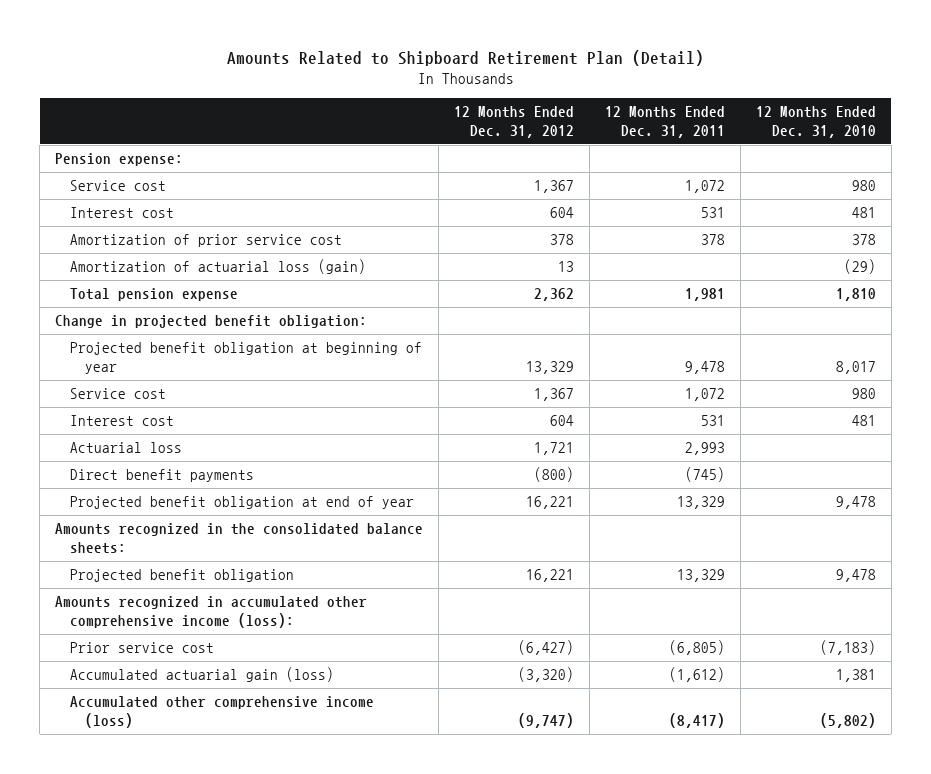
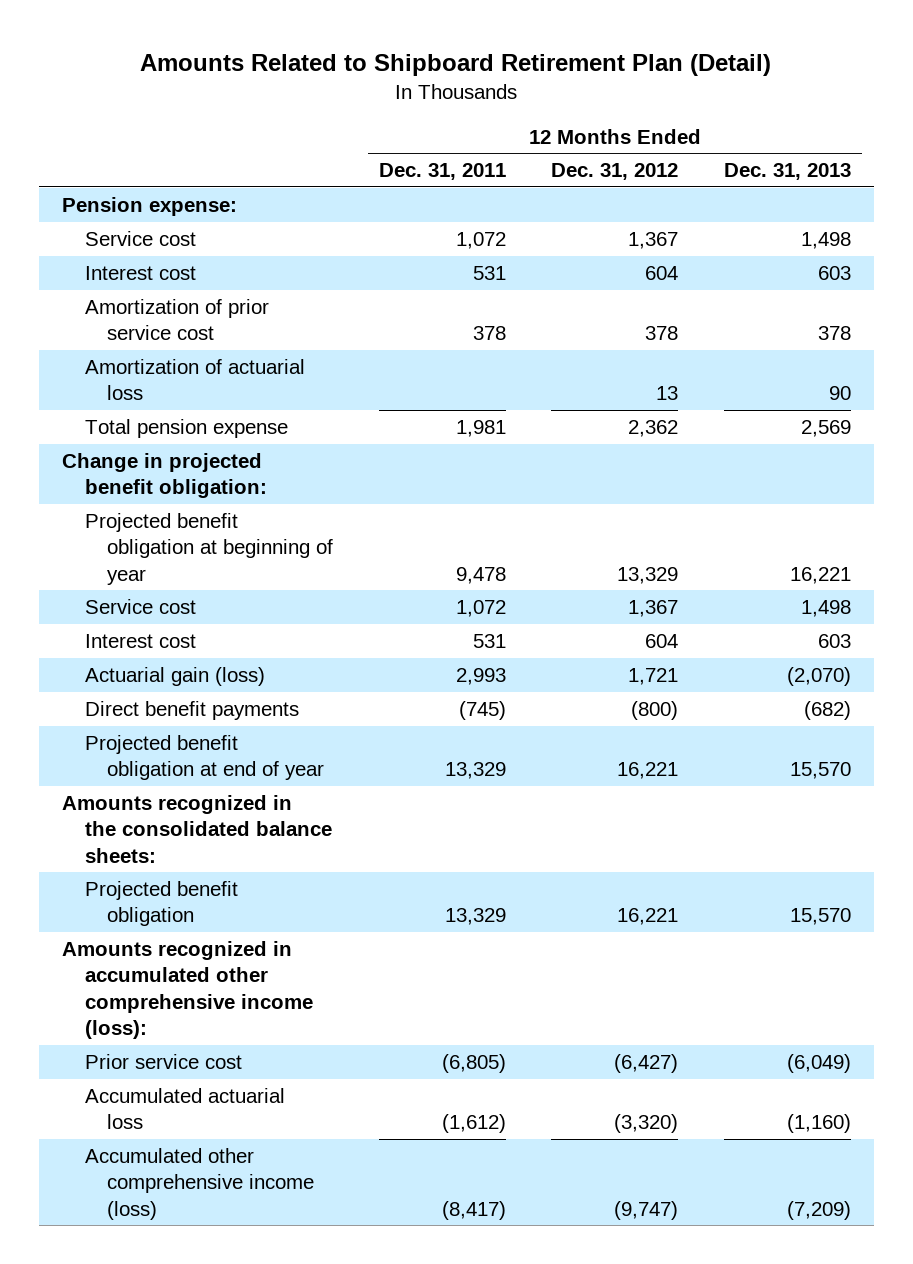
[755,105,876,139] 12 Months Ended Dec. 31, 2010 -> none
none -> [723,163,851,181] Dec. 31, 2013
[70,259,367,275] Amortization of actuarial loss (gain) -> [84,358,305,401] Amortization of actuarial loss
[70,442,183,454] Actuarial loss -> [84,666,265,686] Actuarial gain (loss)
[70,667,335,683] Accumulated actuarial gain (loss) -> [84,1087,285,1130] Accumulated actuarial loss

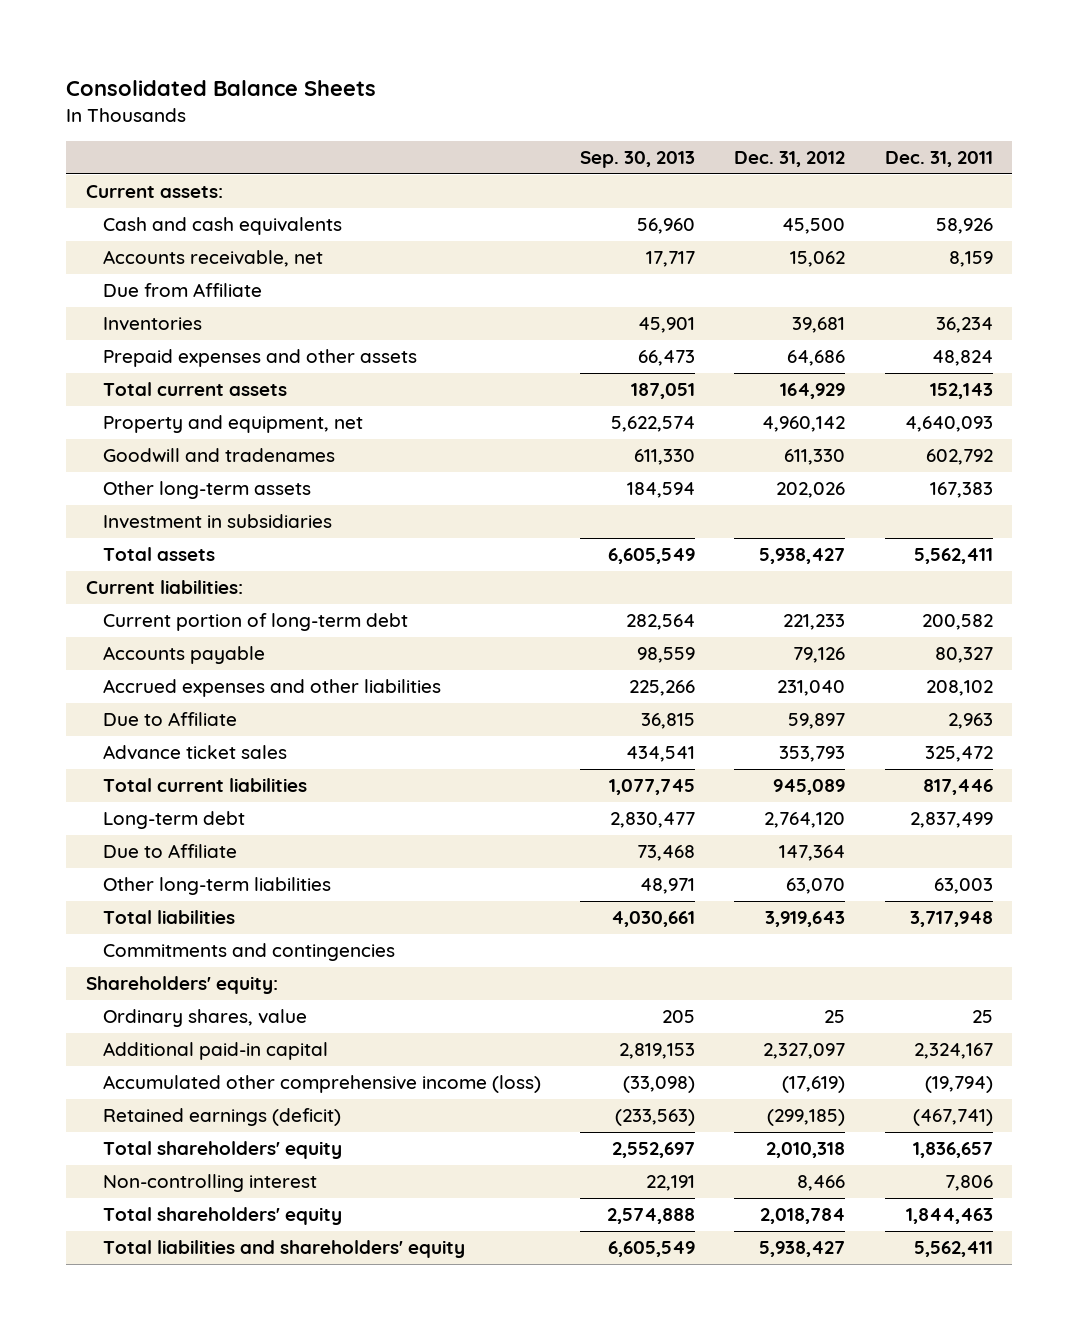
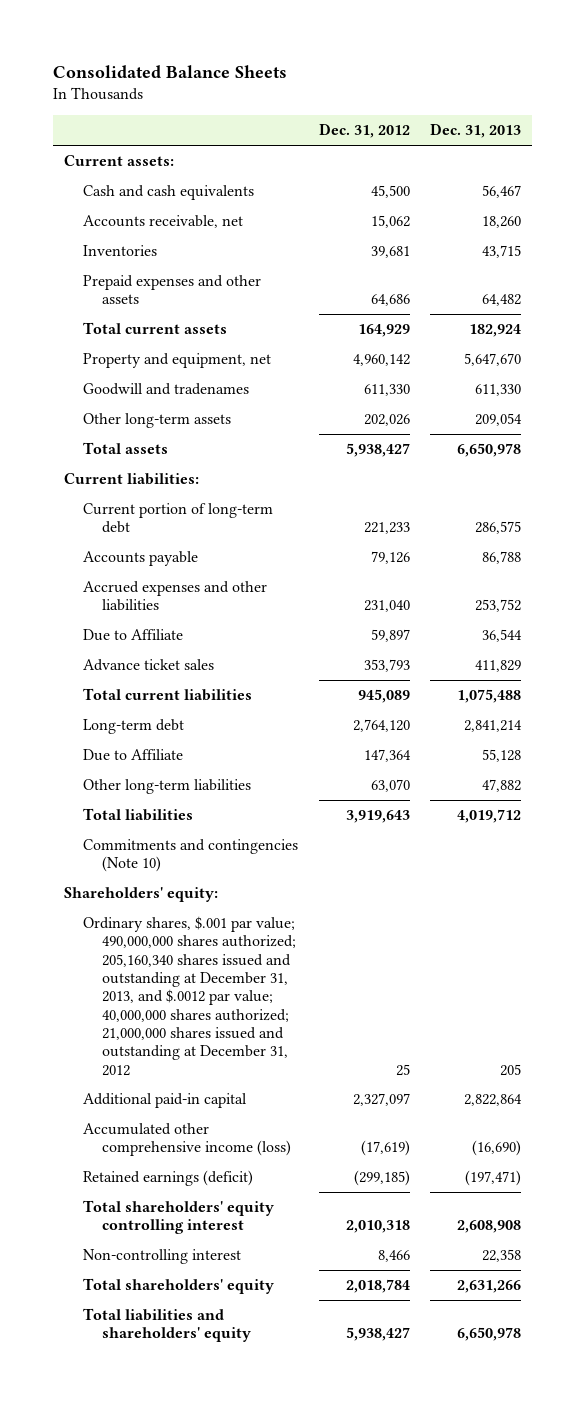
[580,150,696,168] Sep. 30, 2013 -> none
[884,150,993,167] Dec. 31, 2011 -> none
none -> [430,123,522,139] Dec. 31, 2013
[102,283,262,298] Due from Affiliate -> none
[102,514,332,530] Investment in subsidiaries -> none
[102,943,395,962] Commitments and contingencies -> [82,839,298,873] Commitments and contingencies (Note 10)
[102,1009,307,1028] Ordinary shares, value -> [82,916,296,1076] Ordinary shares, $.001 par value; 490,000,000 shares authorized; 205,160,340 shares issued and outstanding at December 31, 2013, and $.0012 par value; 40,000,000 shares authorized; 21,000,000 shares issued and outstanding at December 31, 2012
[102,1141,342,1160] Total shareholders' equity -> [82,1200,274,1235] Total shareholders' equity controlling interest

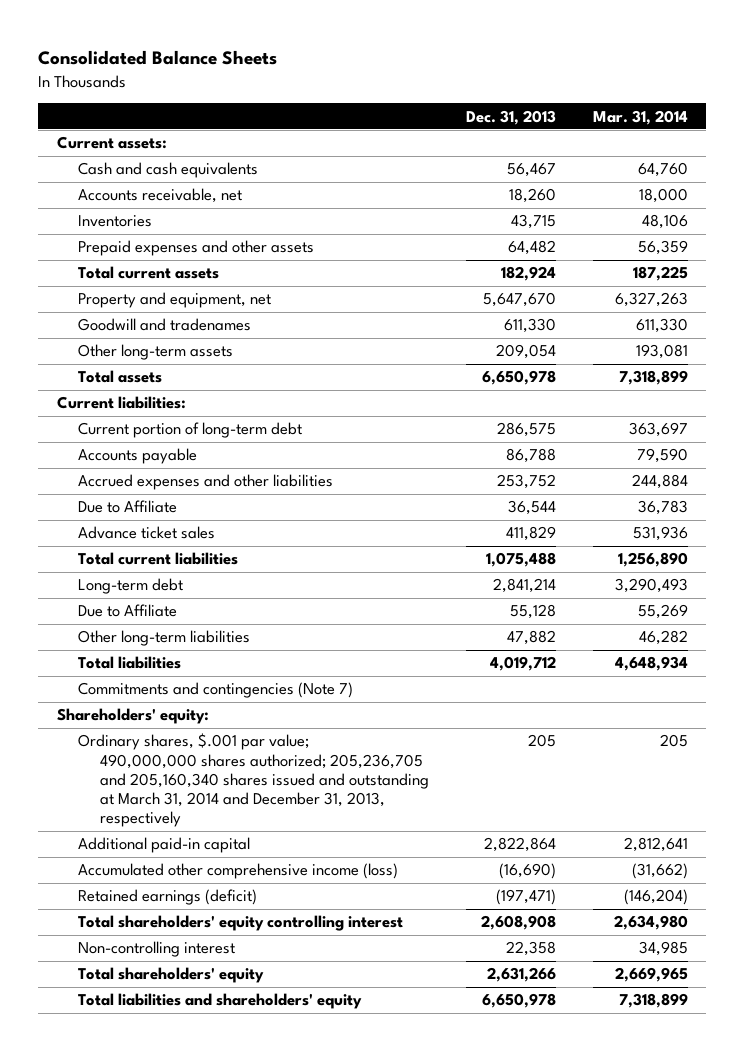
[318,123,410,139] Dec. 31, 2012 -> none
none -> [592,109,688,125] Mar. 31, 2014
[82,839,298,873] Commitments and contingencies (Note 10) -> [78,682,354,699] Commitments and contingencies (Note 7)
[82,916,296,1076] Ordinary shares, $.001 par value; 490,000,000 shares authorized; 205,160,340 shares issued and outstanding at December 31, 2013, and $.0012 par value; 40,000,000 shares authorized; 21,000,000 shares issued and outstanding at December 31, 2012 -> [78,733,430,828] Ordinary shares, $.001 par value; 490,000,000 shares authorized; 205,236,705 and 205,160,340 shares issued and outstanding at March 31, 2014 and December 31, 2013, respectively

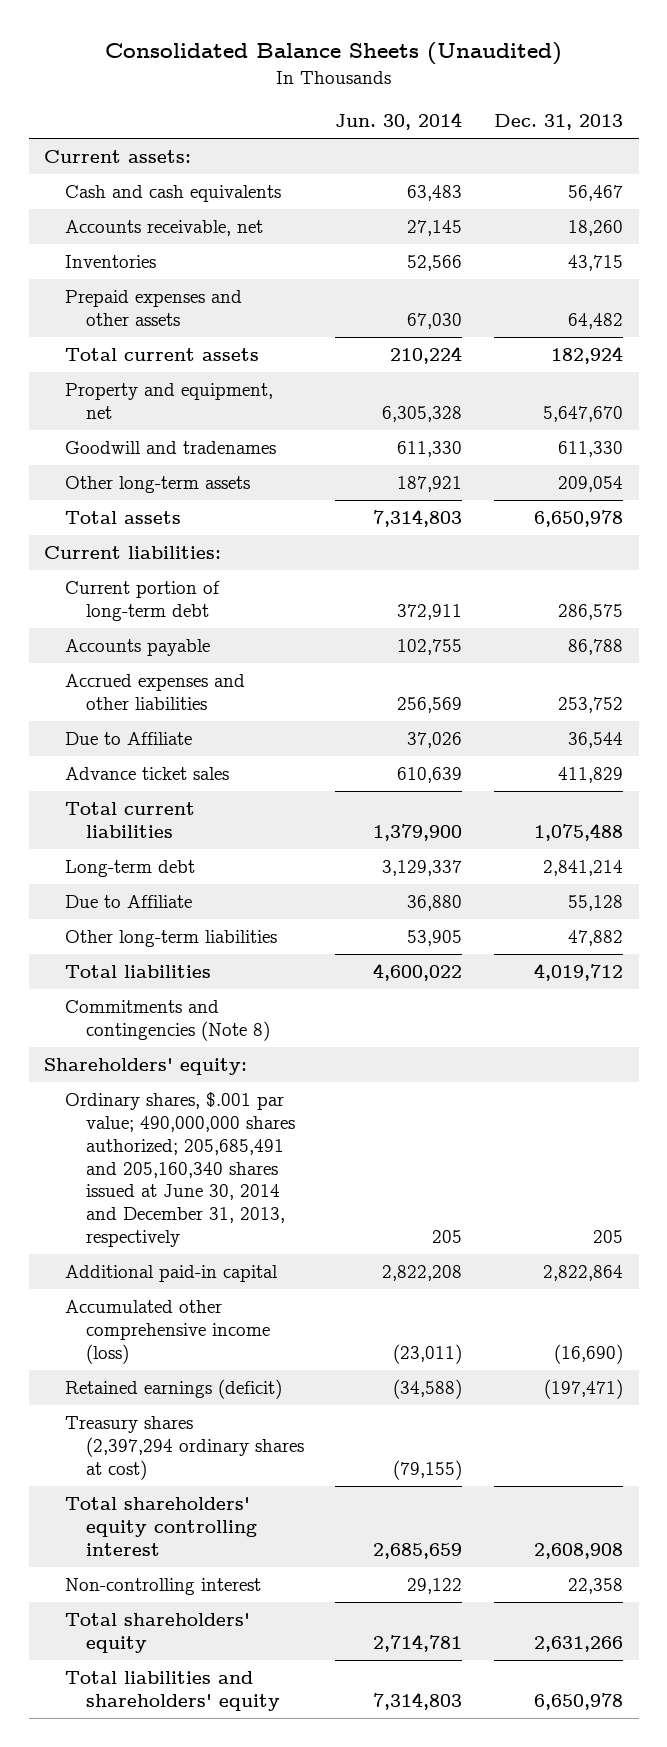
[38,50,278,66] Consolidated Balance Sheets -> [104,42,562,66] Consolidated Balance Sheets (Unaudited)
[592,109,688,125] Mar. 31, 2014 -> none
none -> [335,111,463,130] Jun. 30, 2014
[78,682,354,699] Commitments and contingencies (Note 7) -> [65,1000,270,1042] Commitments and contingencies (Note 8)
[78,733,430,828] Ordinary shares, $.001 par value; 490,000,000 shares authorized; 205,236,705 and 205,160,340 shares issued and outstanding at March 31, 2014 and December 31, 2013, respectively -> [65,1092,295,1248] Ordinary shares, $.001 par value; 490,000,000 shares authorized; 205,685,491 and 205,160,340 shares issued at June 30, 2014 and December 31, 2013, respectively
none -> [65,1416,304,1480] Treasury shares (2,397,294 ordinary shares at cost)

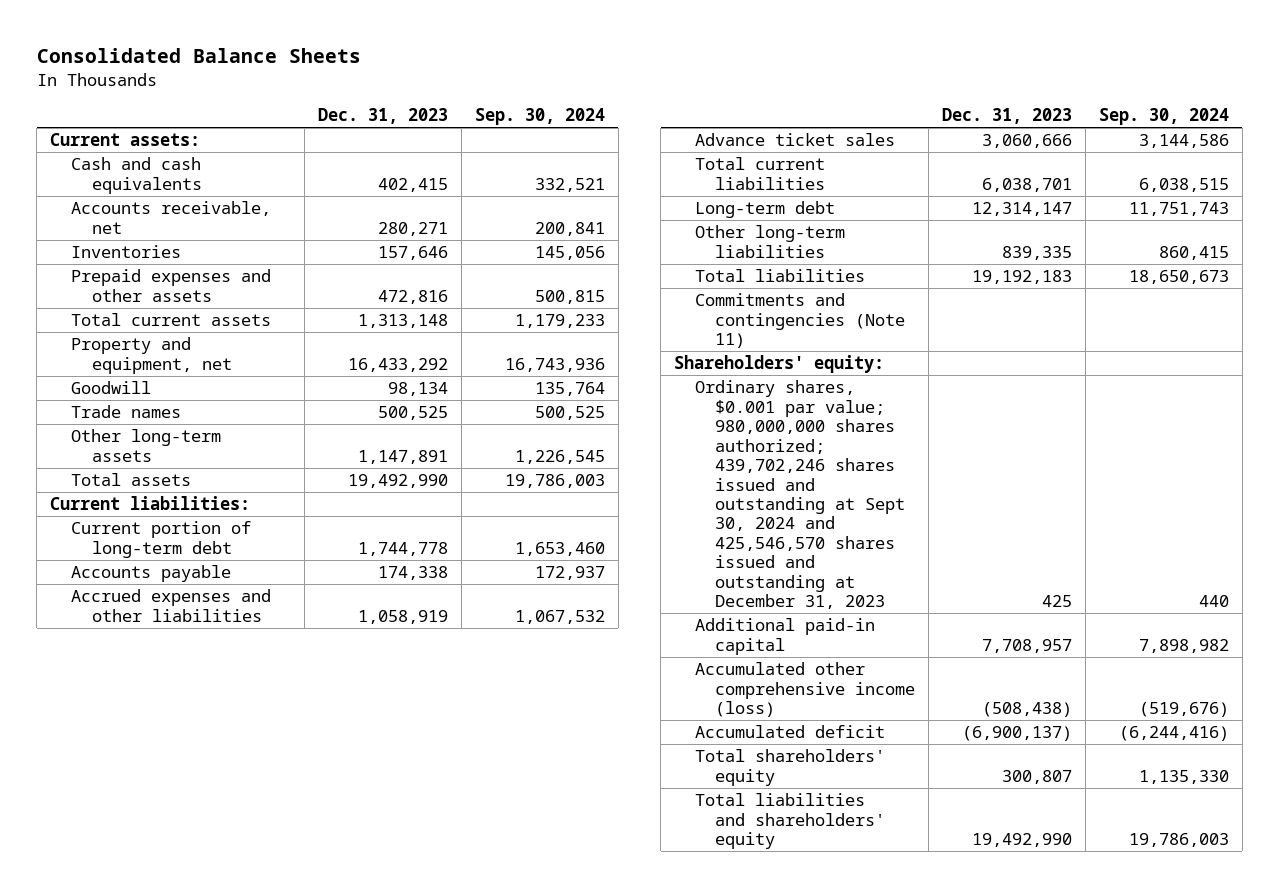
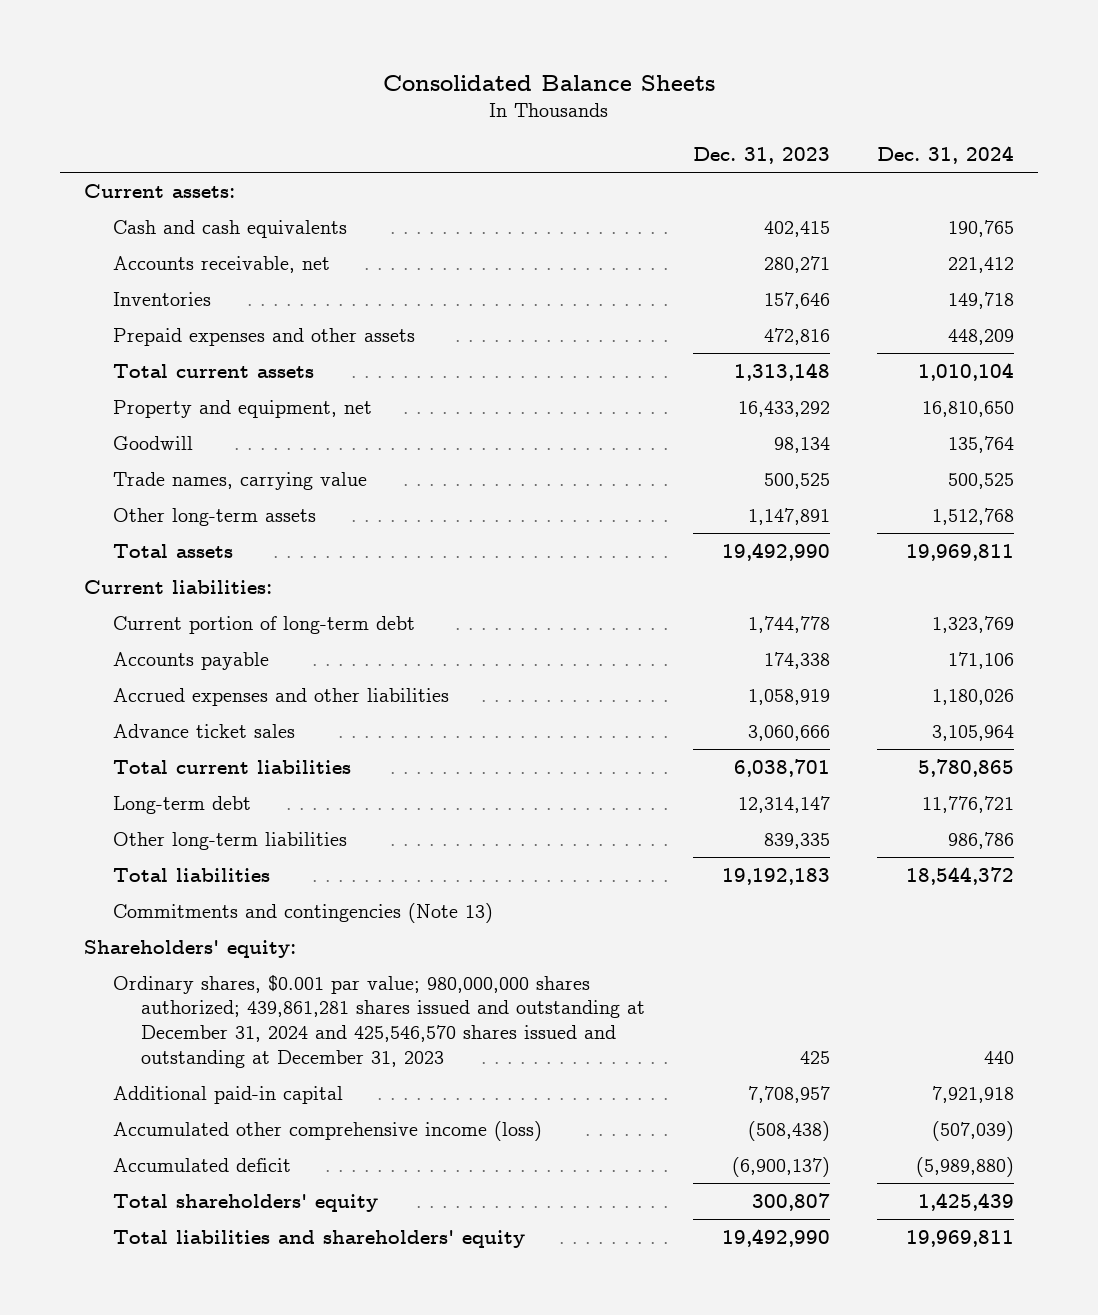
[474,107,605,125] Sep. 30, 2024 -> none
none -> [877,146,1015,165] Dec. 31, 2024
[70,405,181,419] Trade names -> [112,471,367,490] Trade names, carrying value
[694,293,906,349] Commitments and contingencies (Note 11) -> [112,902,493,923] Commitments and contingencies (Note 13)
[694,380,906,610] Ordinary shares, $0.001 par value; 980,000,000 shares authorized; 439,702,246 shares issued and outstanding at Sept 30, 2024 and 425,546,570 shares issued and outstanding at December 31, 2023 -> [112,974,646,1068] Ordinary shares, $0.001 par value; 980,000,000 shares authorized; 439,861,281 shares issued and outstanding at December 31, 2024 and 425,546,570 shares issued and outstanding at December 31, 2023

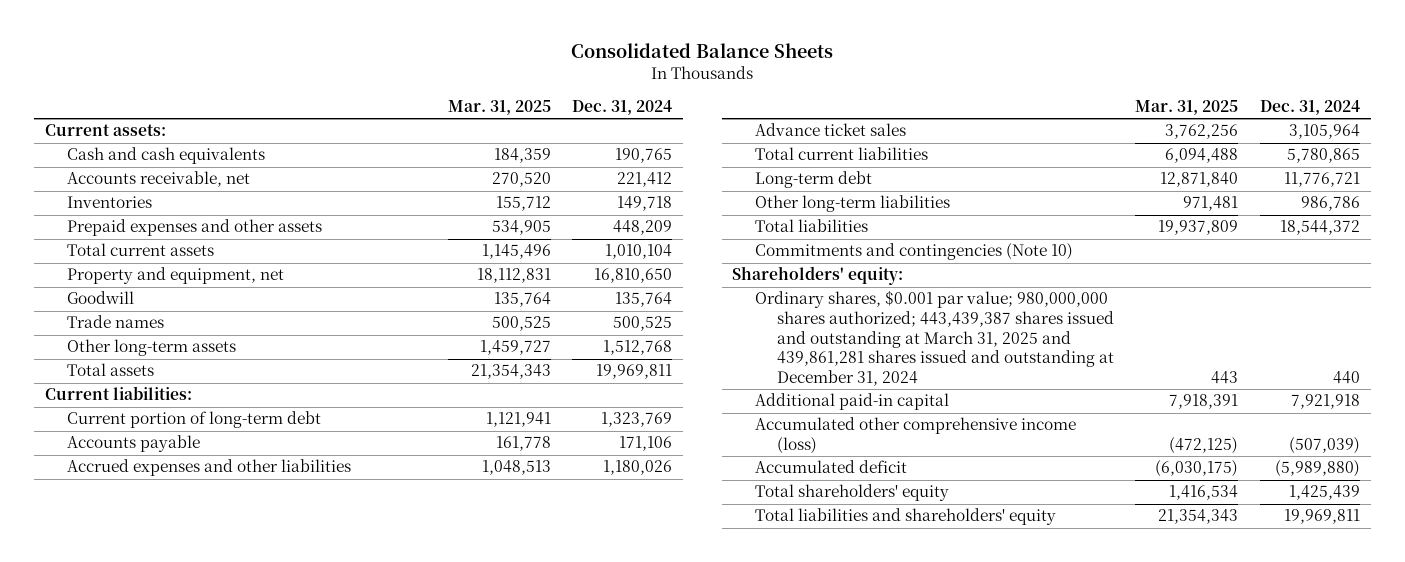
[692,147,830,165] Dec. 31, 2023 -> none
none -> [447,100,551,116] Mar. 31, 2025
[112,471,367,490] Trade names, carrying value -> [67,315,165,329] Trade names
[112,902,493,923] Commitments and contingencies (Note 13) -> [754,243,1073,261] Commitments and contingencies (Note 10)
[112,974,646,1068] Ordinary shares, $0.001 par value; 980,000,000 shares authorized; 439,861,281 shares issued and outstanding at December 31, 2024 and 425,546,570 shares issued and outstanding at December 31, 2023 -> [754,290,1115,386] Ordinary shares, $0.001 par value; 980,000,000 shares authorized; 443,439,387 shares issued and outstanding at March 31, 2025 and 439,861,281 shares issued and outstanding at December 31, 2024

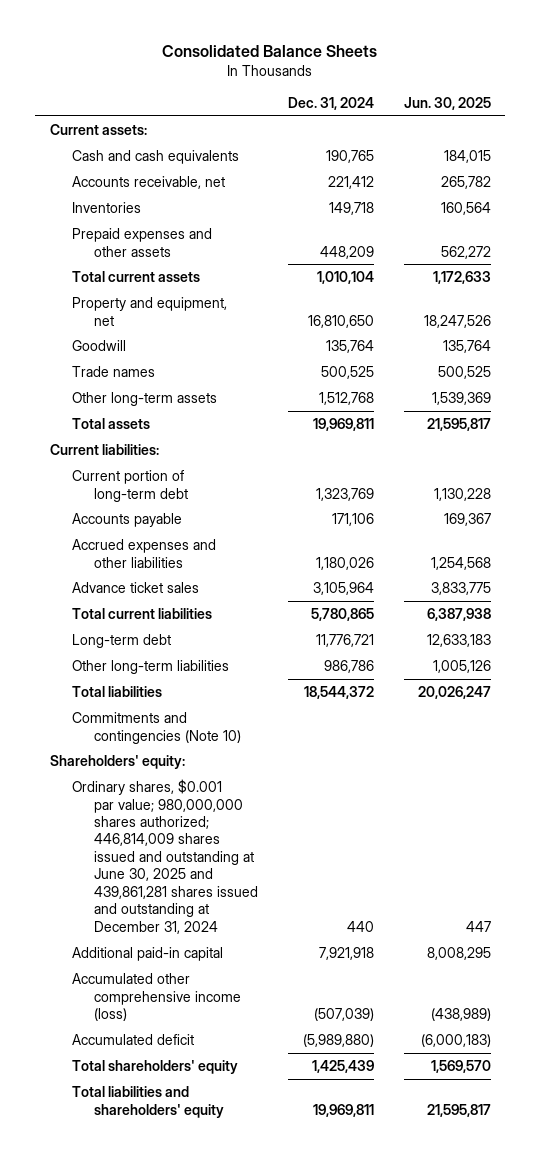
[447,100,551,116] Mar. 31, 2025 -> none
none -> [403,96,491,110] Jun. 30, 2025
[754,290,1115,386] Ordinary shares, $0.001 par value; 980,000,000 shares authorized; 443,439,387 shares issued and outstanding at March 31, 2025 and 439,861,281 shares issued and outstanding at December 31, 2024 -> [71,779,259,934] Ordinary shares, $0.001 par value; 980,000,000 shares authorized; 446,814,009 shares issued and outstanding at June 30, 2025 and 439,861,281 shares issued and outstanding at December 31, 2024

